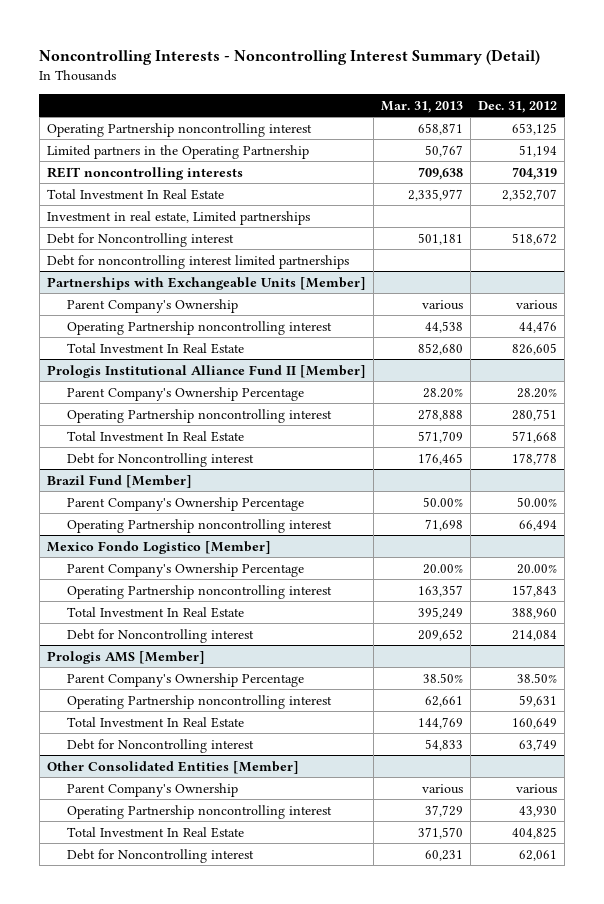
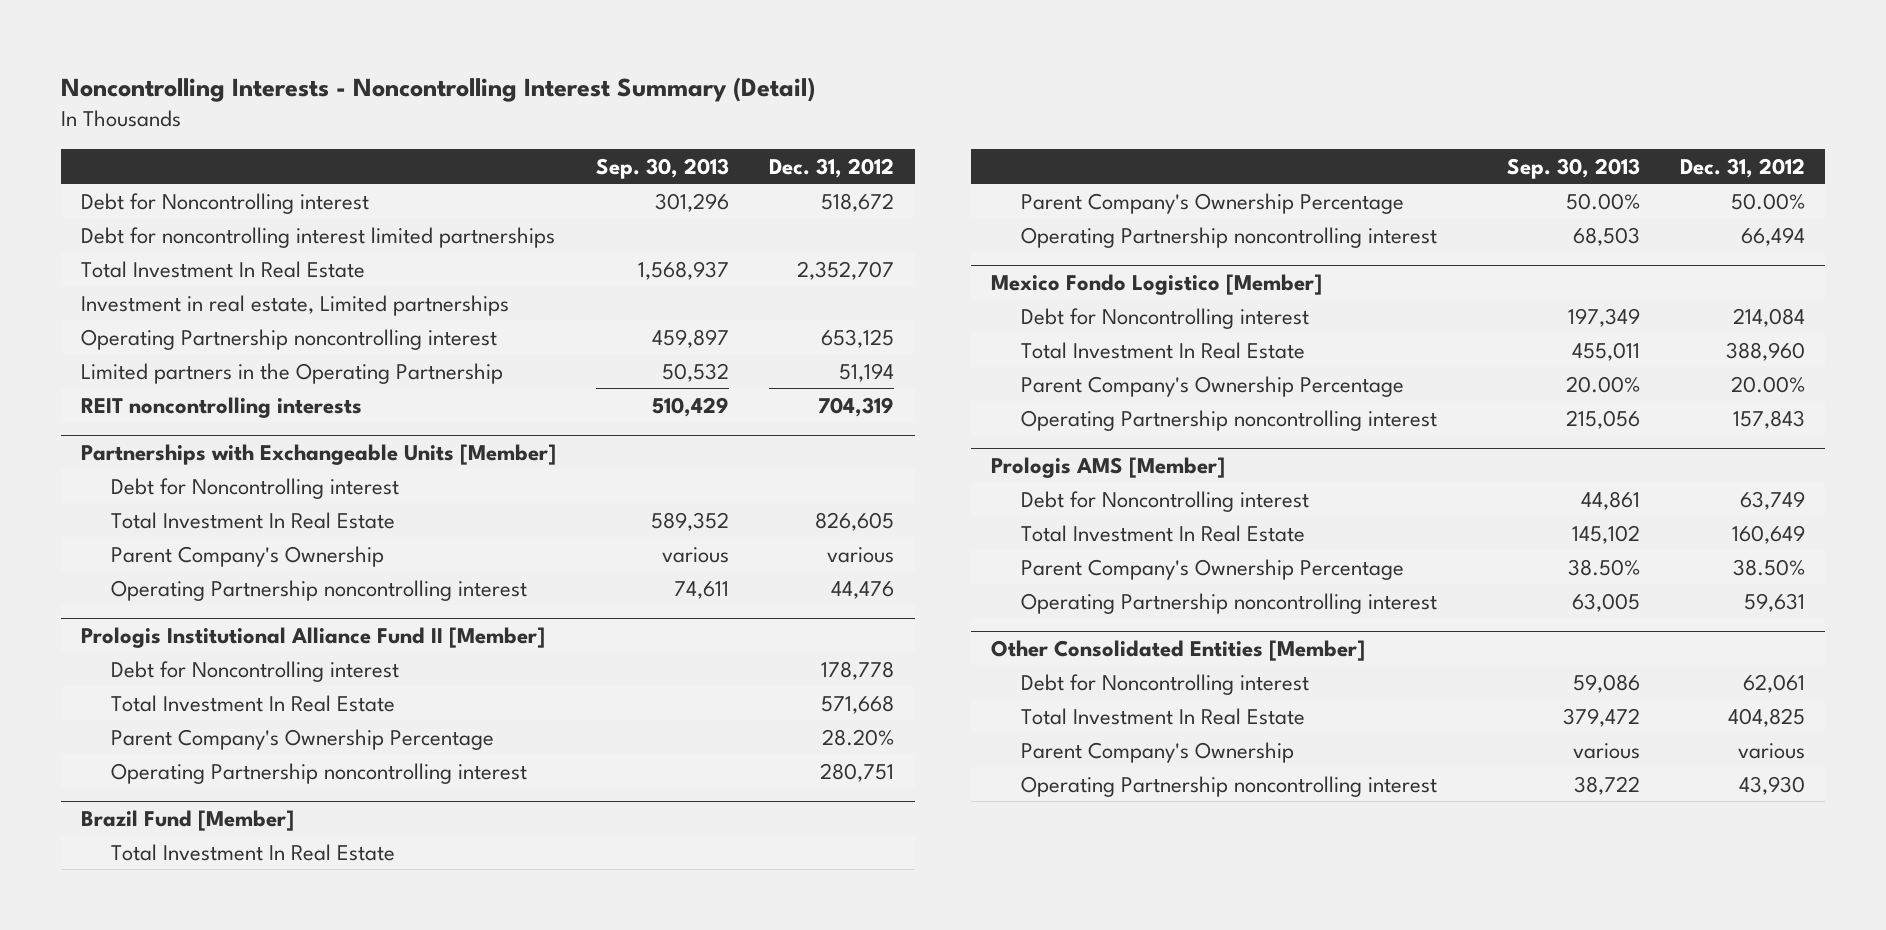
[380,100,463,113] Mar. 31, 2013 -> none
none -> [596,157,730,179] Sep. 30, 2013
[46,232,234,247] Debt for Noncontrolling interest -> [80,192,369,214] Debt for Noncontrolling interest
[46,254,349,269] Debt for noncontrolling interest limited partnerships -> [80,226,555,248] Debt for noncontrolling interest limited partnerships
[46,188,224,200] Total Investment In Real Estate -> [80,260,365,278] Total Investment In Real Estate
[46,210,310,225] Investment in real estate, Limited partnerships -> [80,294,509,316] Investment in real estate, Limited partnerships
none -> [110,477,399,499] Debt for Noncontrolling interest
[67,342,245,354] Total Investment In Real Estate -> [110,511,395,529] Total Investment In Real Estate
[67,452,255,467] Debt for Noncontrolling interest -> [110,660,399,682] Debt for Noncontrolling interest
[67,430,245,442] Total Investment In Real Estate -> [110,694,395,712] Total Investment In Real Estate
none -> [110,843,395,861] Total Investment In Real Estate
[67,628,255,643] Debt for Noncontrolling interest -> [1021,307,1310,329] Debt for Noncontrolling interest
[67,606,245,618] Total Investment In Real Estate -> [1021,341,1306,359] Total Investment In Real Estate
[67,738,255,753] Debt for Noncontrolling interest -> [1021,490,1310,512] Debt for Noncontrolling interest
[67,716,245,728] Total Investment In Real Estate -> [1021,524,1306,542] Total Investment In Real Estate
[67,848,255,863] Debt for Noncontrolling interest -> [1021,673,1310,695] Debt for Noncontrolling interest
[67,826,245,838] Total Investment In Real Estate -> [1021,707,1306,725] Total Investment In Real Estate

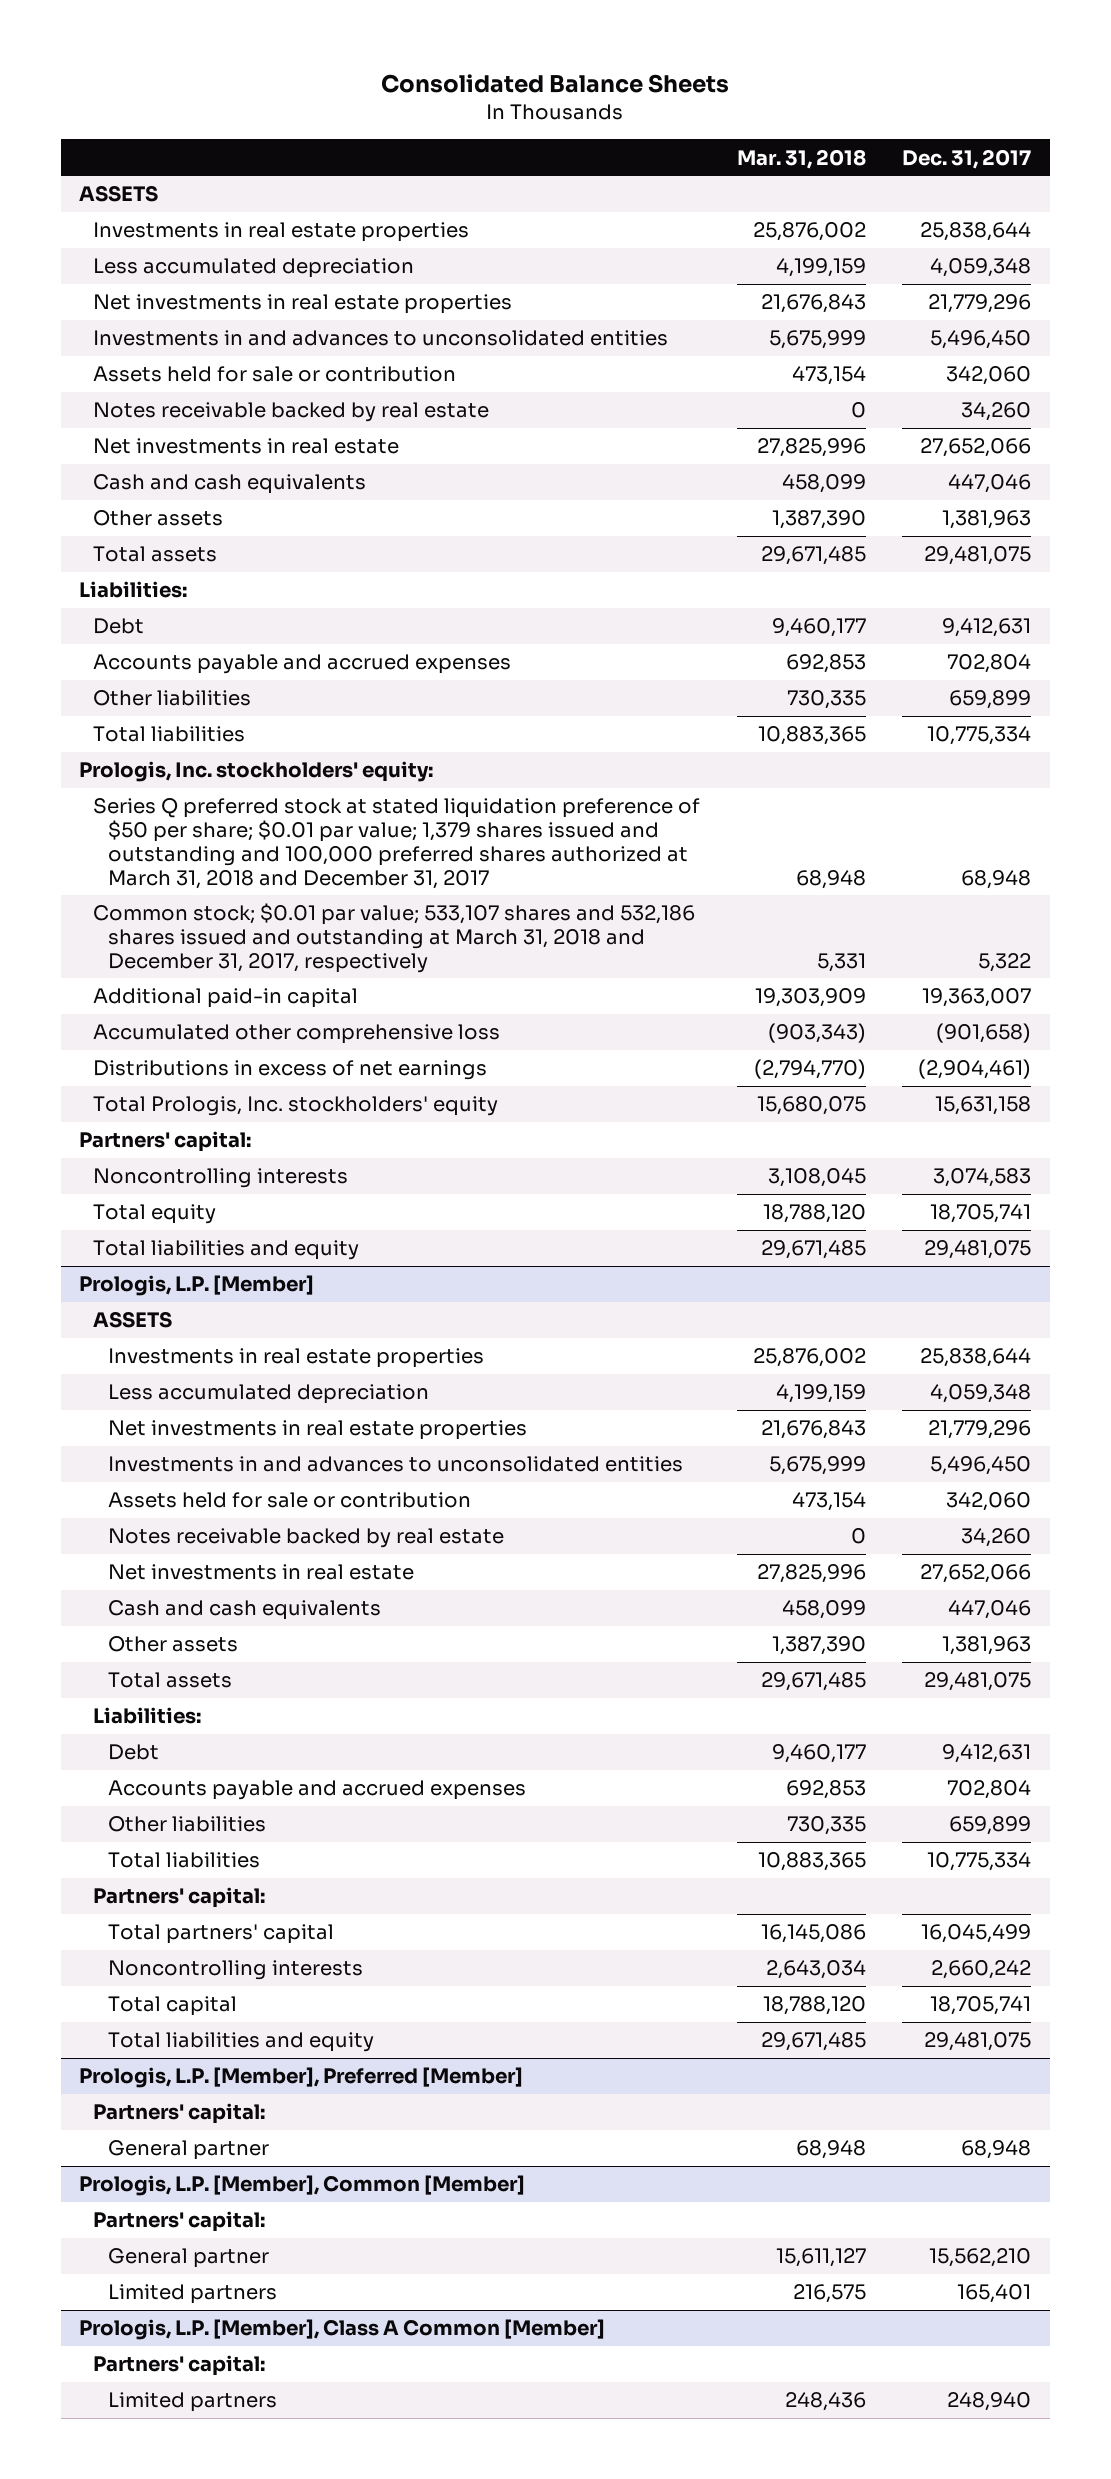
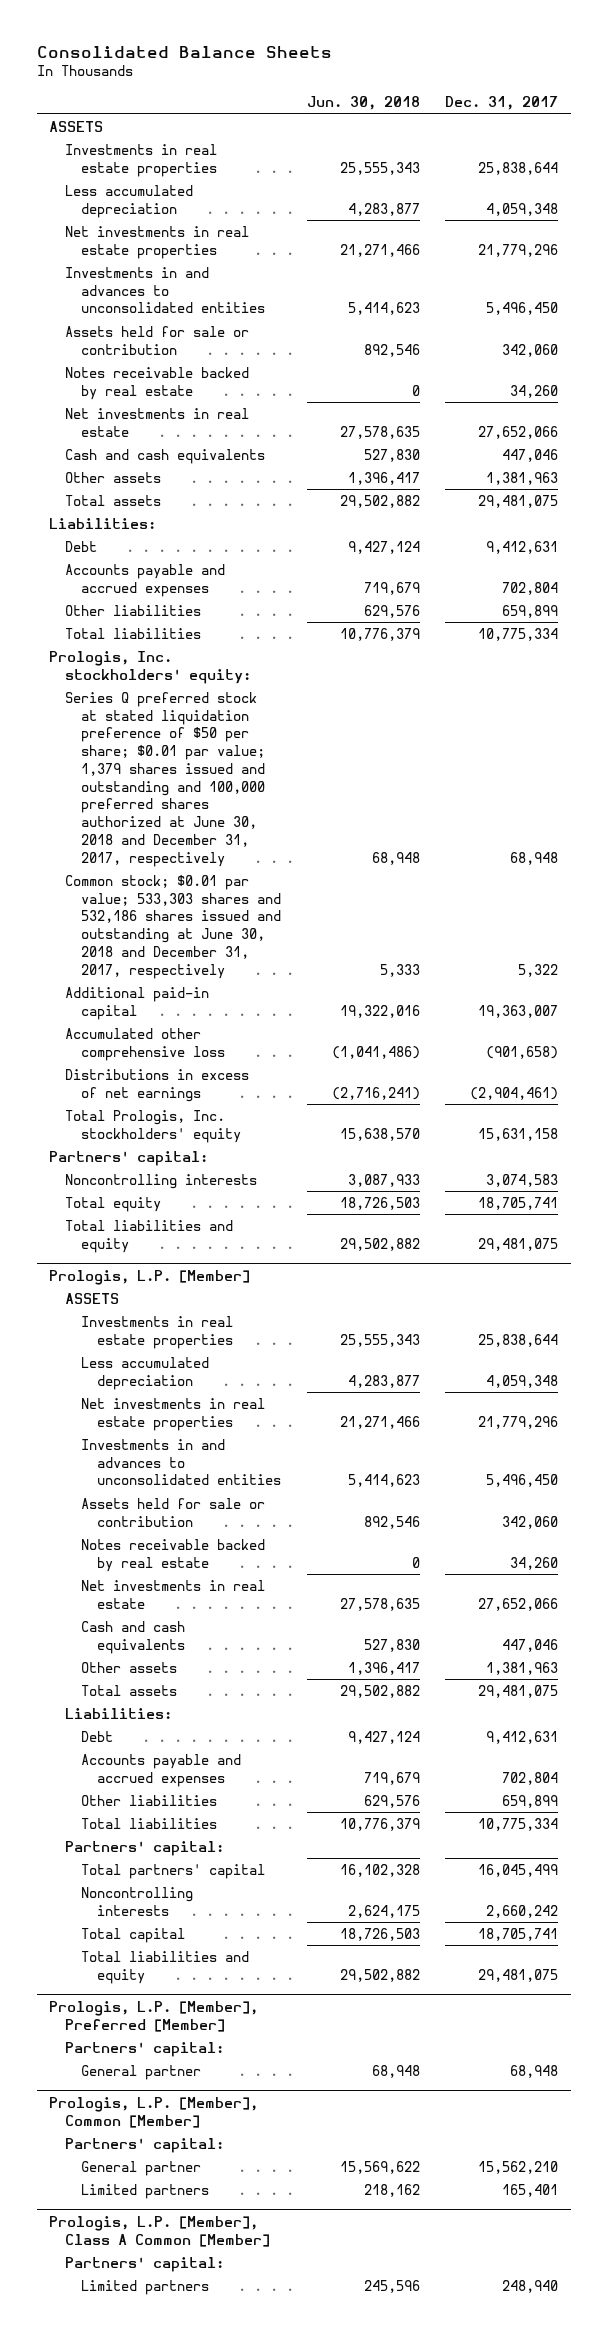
[736,148,866,169] Mar. 31, 2018 -> none
none -> [306,95,420,110] Jun. 30, 2018
[93,798,701,889] Series Q preferred stock at stated liquidation preference of $50 per share; $0.01 par value; 1,379 shares issued and outstanding and 100,000 preferred shares authorized at March 31, 2018 and December 31, 2017 -> [65,691,266,867] Series Q preferred stock at stated liquidation preference of $50 per share; $0.01 par value; 1,379 shares issued and outstanding and 100,000 preferred shares authorized at June 30, 2018 and December 31, 2017, respectively
[93,903,696,973] Common stock; $0.01 par value; 533,107 shares and 532,186 shares issued and outstanding at March 31, 2018 and December 31, 2017, respectively -> [65,874,282,979] Common stock; $0.01 par value; 533,303 shares and 532,186 shares issued and outstanding at June 30, 2018 and December 31, 2017, respectively

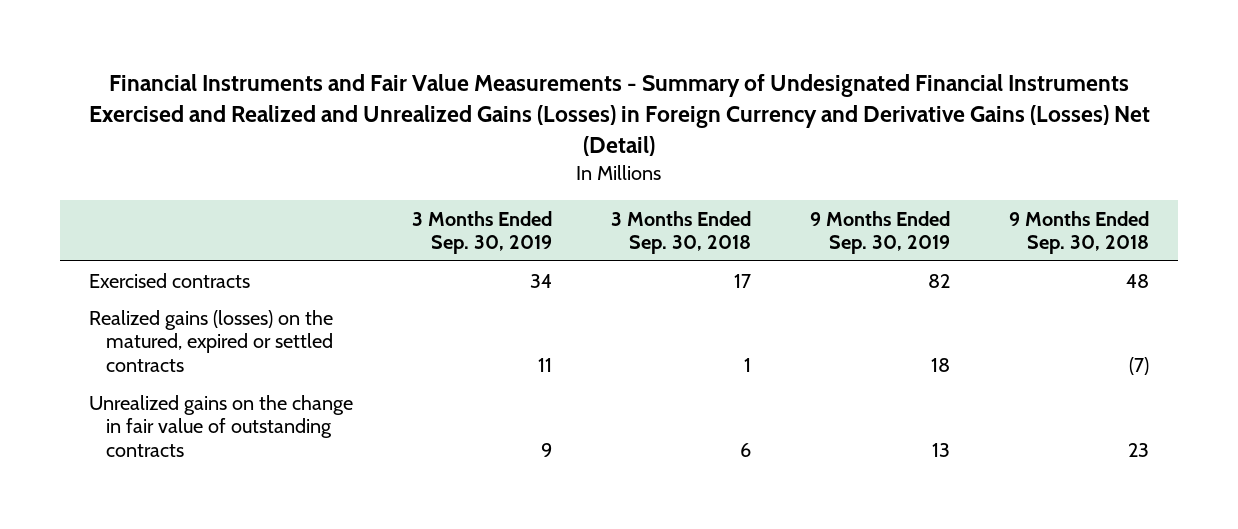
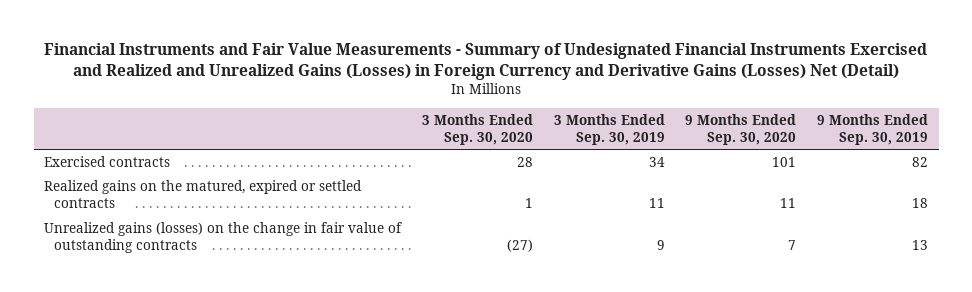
[611,210,752,255] 3 Months Ended Sep. 30, 2018 -> none
[1008,210,1149,255] 9 Months Ended Sep. 30, 2018 -> none
none -> [421,113,533,145] 3 Months Ended Sep. 30, 2020
none -> [685,113,797,145] 9 Months Ended Sep. 30, 2020
[89,309,334,373] Realized gains (losses) on the matured, expired or settled contracts -> [44,180,363,209] Realized gains on the matured, expired or settled contracts
[89,394,354,458] Unrealized gains on the change in fair value of outstanding contracts -> [44,222,403,254] Unrealized gains (losses) on the change in fair value of outstanding contracts

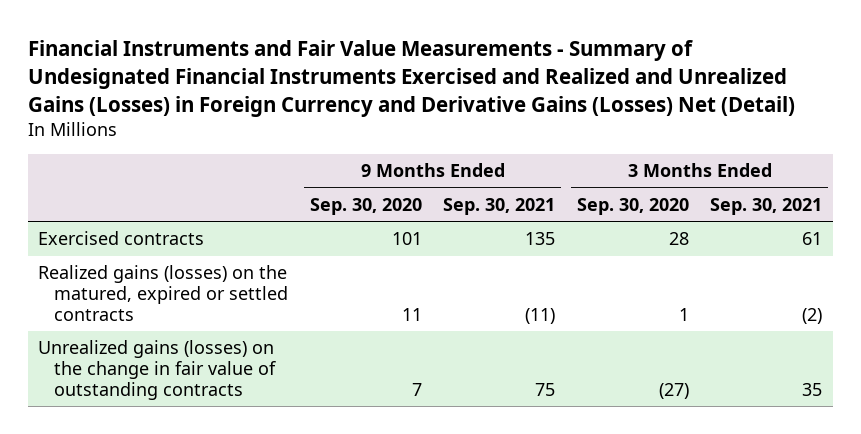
[553,113,665,145] 3 Months Ended Sep. 30, 2019 -> none
[817,113,929,145] 9 Months Ended Sep. 30, 2019 -> none
none -> [443,197,556,215] Sep. 30, 2021
none -> [710,197,823,215] Sep. 30, 2021
[44,180,363,209] Realized gains on the matured, expired or settled contracts -> [38,265,289,321] Realized gains (losses) on the matured, expired or settled contracts

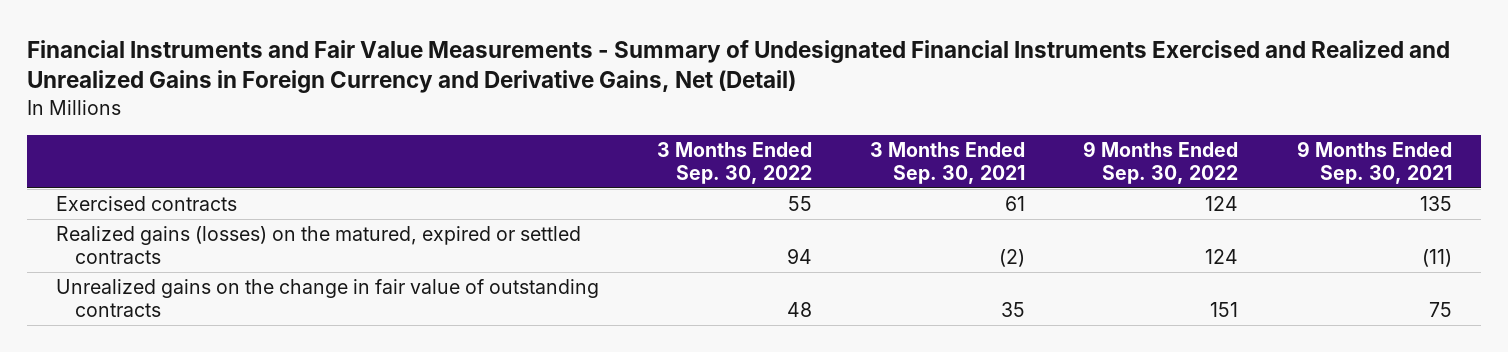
[27,39,795,117] Financial Instruments and Fair Value Measurements - Summary of Undesignated Financial Instruments Exercised and Realized and Unrealized Gains (Losses) in Foreign Currency and Derivative Gains (Losses) Net (Detail) -> [27,39,1451,94] Financial Instruments and Fair Value Measurements - Summary of Undesignated Financial Instruments Exercised and Realized and Unrealized Gains in Foreign Currency and Derivative Gains, Net (Detail)
[309,197,422,215] Sep. 30, 2020 -> none
[576,197,689,215] Sep. 30, 2020 -> none
none -> [657,142,813,184] 3 Months Ended Sep. 30, 2022
none -> [1083,141,1239,184] 9 Months Ended Sep. 30, 2022
[38,340,277,400] Unrealized gains (losses) on the change in fair value of outstanding contracts -> [56,279,600,318] Unrealized gains on the change in fair value of outstanding contracts

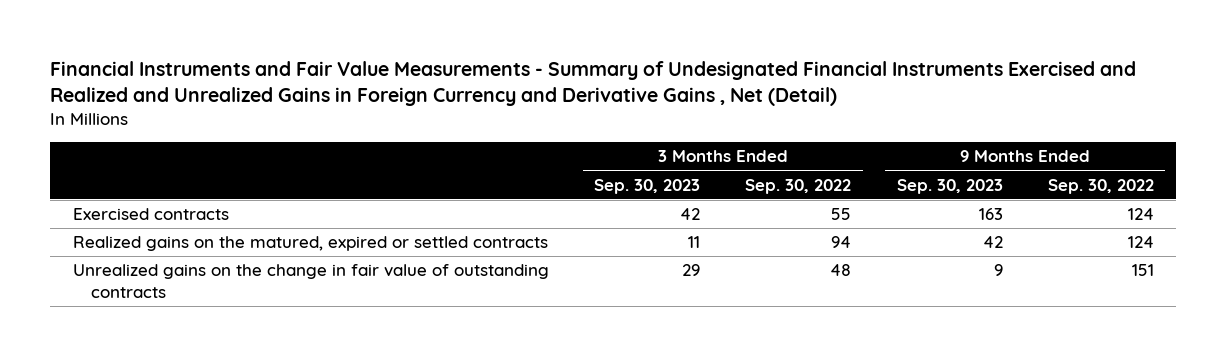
[27,39,1451,94] Financial Instruments and Fair Value Measurements - Summary of Undesignated Financial Instruments Exercised and Realized and Unrealized Gains in Foreign Currency and Derivative Gains, Net (Detail) -> [50,61,1137,107] Financial Instruments and Fair Value Measurements - Summary of Undesignated Financial Instruments Exercised and Realized and Unrealized Gains in Foreign Currency and Derivative Gains , Net (Detail)
[870,142,1026,184] 3 Months Ended Sep. 30, 2021 -> none
[1296,141,1452,184] 9 Months Ended Sep. 30, 2021 -> none
none -> [594,178,701,194] Sep. 30, 2023
none -> [896,178,1003,194] Sep. 30, 2023
[56,226,582,265] Realized gains (losses) on the matured, expired or settled contracts -> [72,236,548,252] Realized gains on the matured, expired or settled contracts

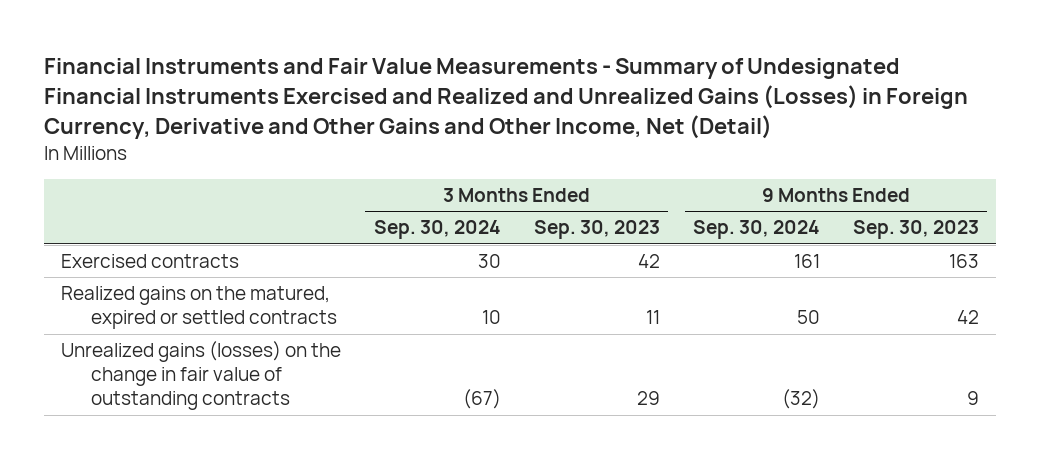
[50,61,1137,107] Financial Instruments and Fair Value Measurements - Summary of Undesignated Financial Instruments Exercised and Realized and Unrealized Gains in Foreign Currency and Derivative Gains , Net (Detail) -> [43,57,968,139] Financial Instruments and Fair Value Measurements - Summary of Undesignated Financial Instruments Exercised and Realized and Unrealized Gains (Losses) in Foreign Currency, Derivative and Other Gains and Other Income, Net (Detail)
[745,178,852,194] Sep. 30, 2022 -> none
[1047,178,1154,194] Sep. 30, 2022 -> none
none -> [373,220,501,240] Sep. 30, 2024
none -> [692,220,820,240] Sep. 30, 2024
[72,264,549,298] Unrealized gains on the change in fair value of outstanding contracts -> [60,341,341,411] Unrealized gains (losses) on the change in fair value of outstanding contracts

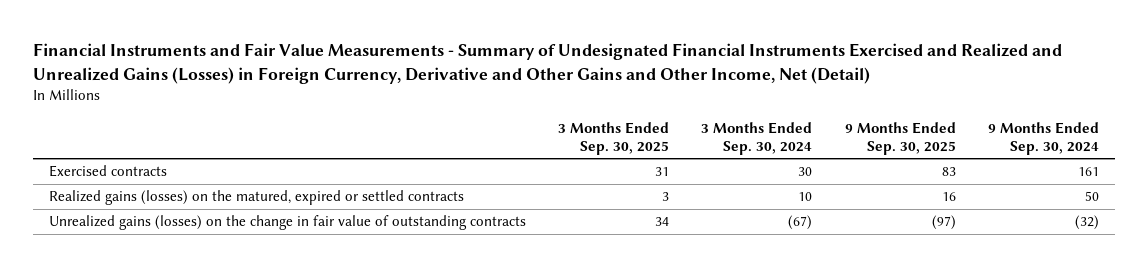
[533,220,660,240] Sep. 30, 2023 -> none
[853,220,980,240] Sep. 30, 2023 -> none
none -> [558,121,670,155] 3 Months Ended Sep. 30, 2025
none -> [844,121,956,155] 9 Months Ended Sep. 30, 2025
[60,286,337,330] Realized gains on the matured, expired or settled contracts -> [48,190,464,206] Realized gains (losses) on the matured, expired or settled contracts

